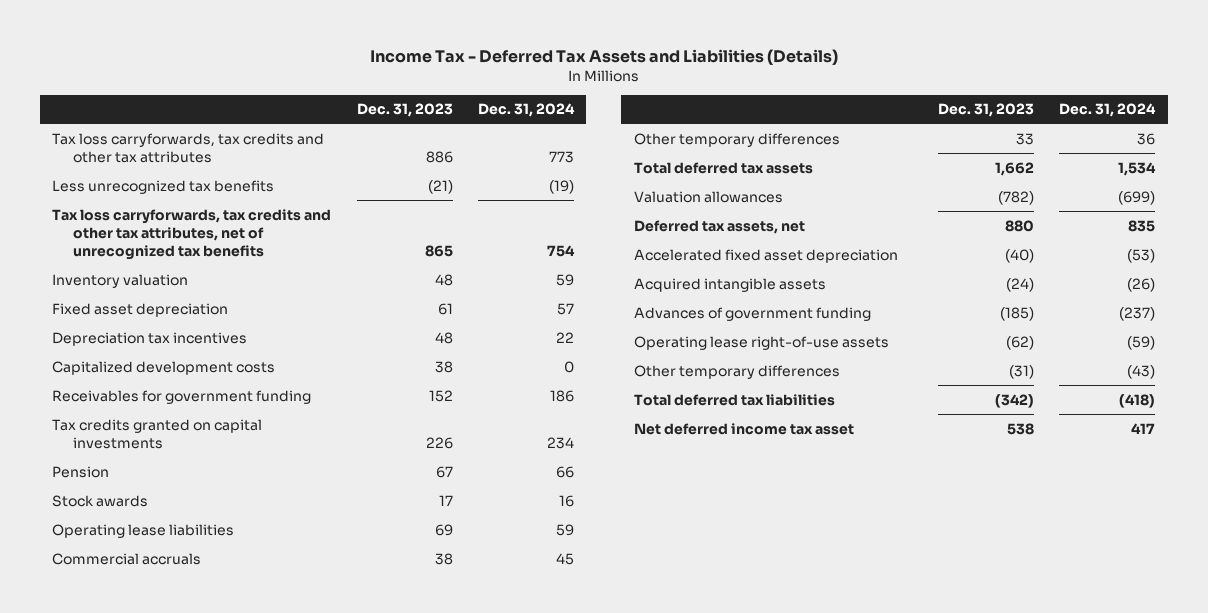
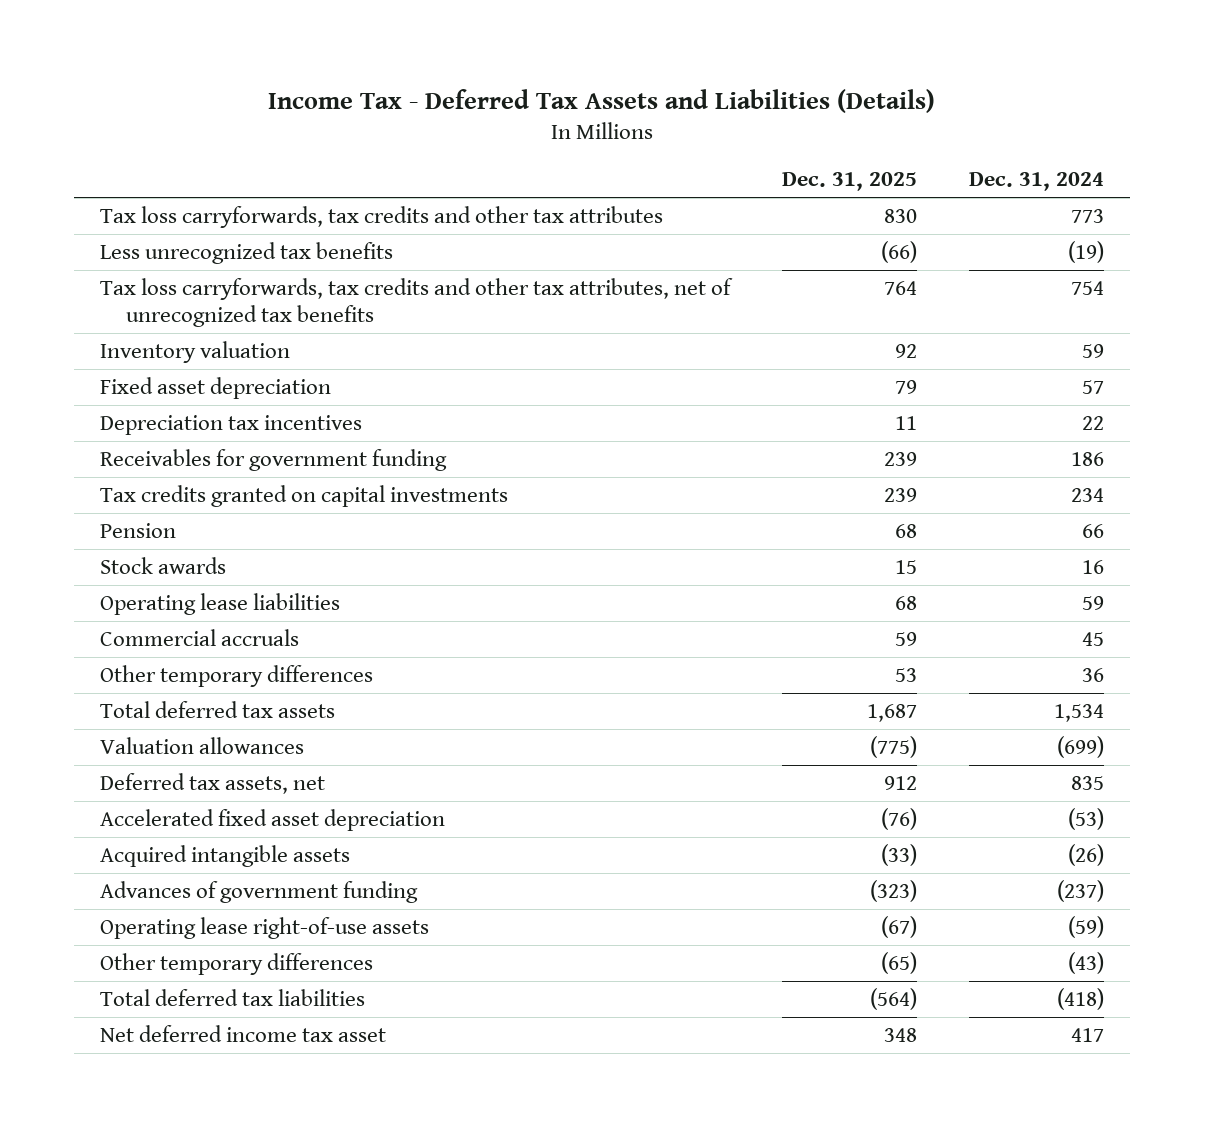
[356,103,453,118] Dec. 31, 2023 -> none
none -> [782,172,918,192] Dec. 31, 2025
[52,360,276,375] Capitalized development costs -> none

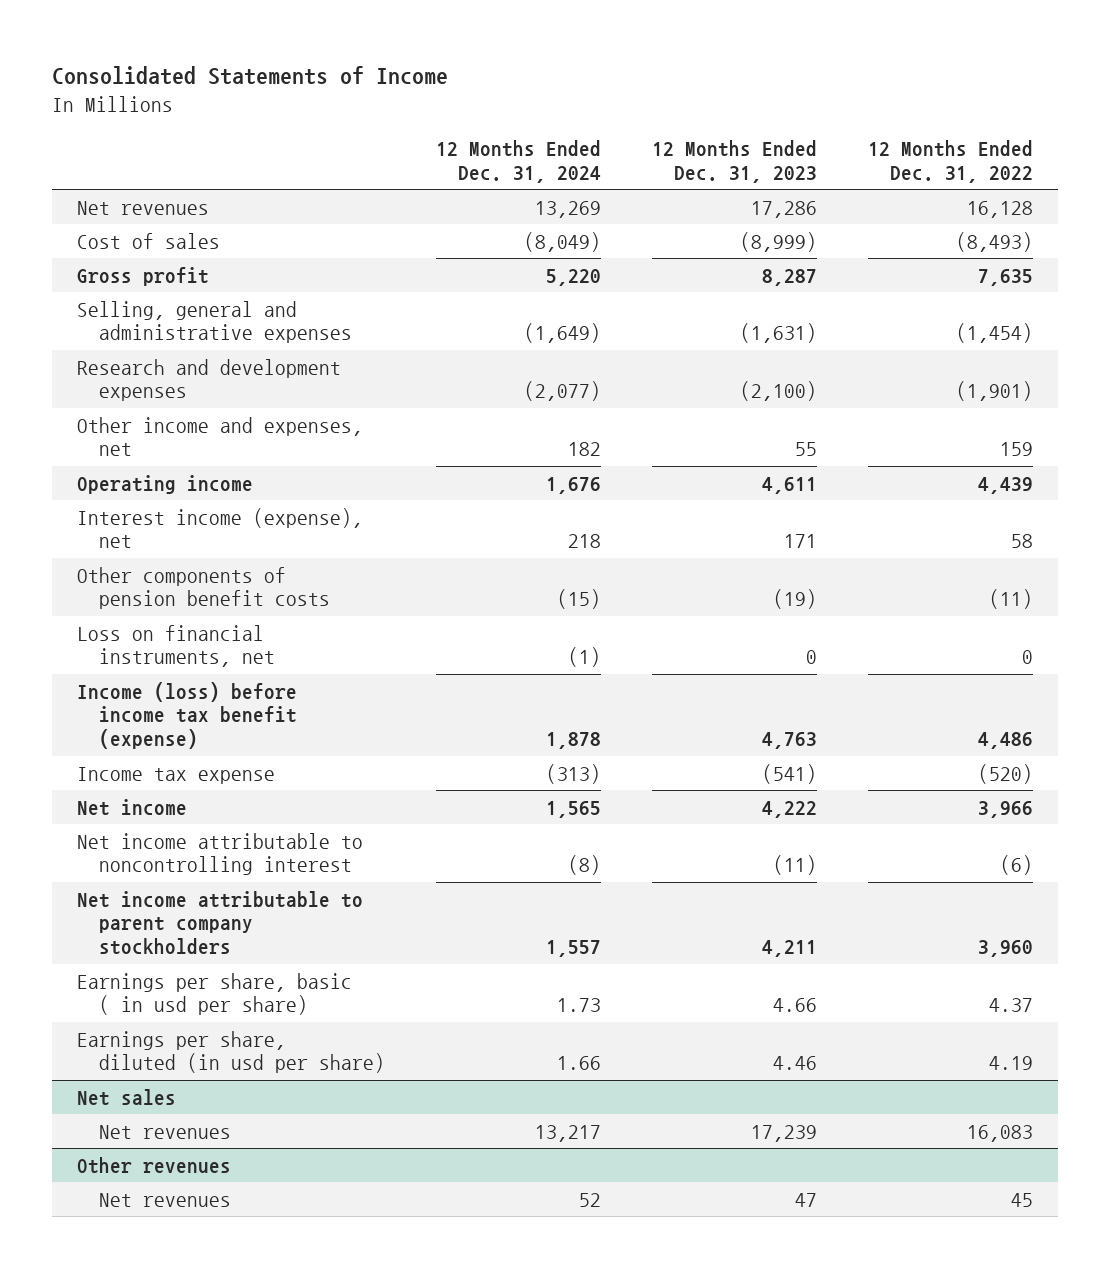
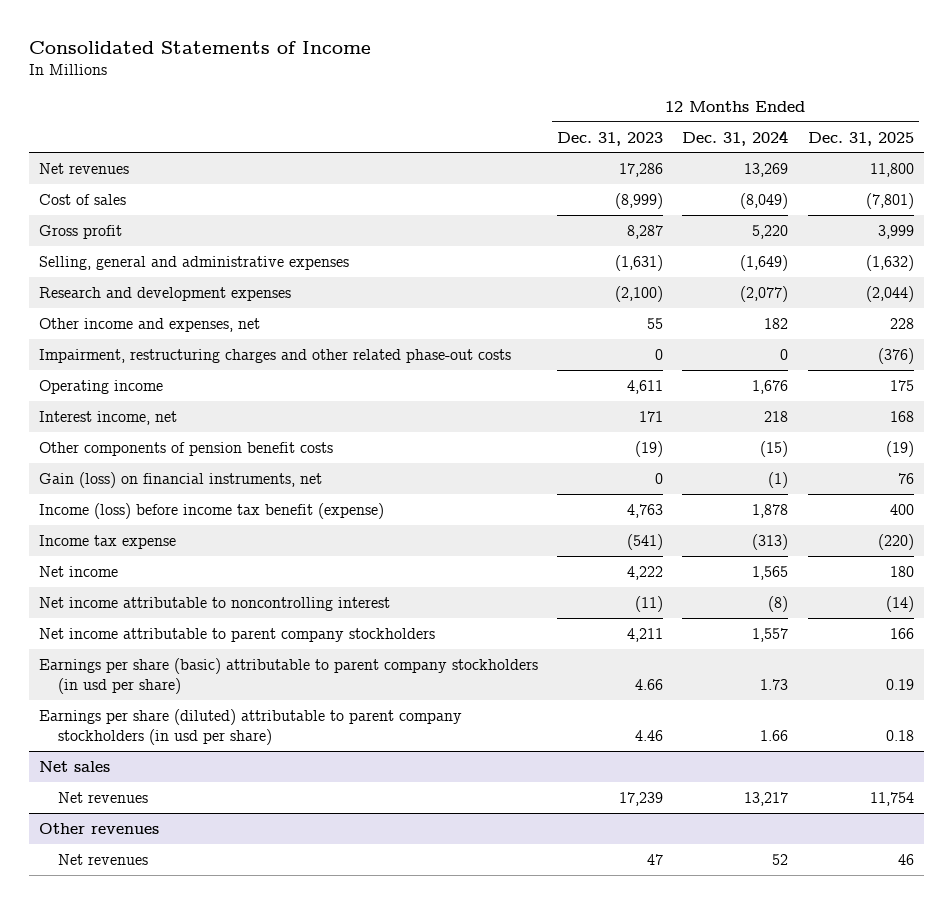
[867,139,1033,183] 12 Months Ended Dec. 31, 2022 -> none
none -> [807,131,914,146] Dec. 31, 2025
none -> [38,348,511,363] Impairment, restructuring charges and other related phase-out costs
[77,507,364,549] Interest income (expense), net -> [38,410,177,425] Interest income, net
[77,624,276,668] Loss on financial instruments, net -> [38,471,322,488] Gain (loss) on financial instruments, net
[77,972,353,1016] Earnings per share, basic ( in usd per share) -> [38,657,538,695] Earnings per share (basic) attributable to parent company stockholders (in usd per share)
[77,1030,386,1074] Earnings per share, diluted (in usd per share) -> [38,708,462,746] Earnings per share (diluted) attributable to parent company stockholders (in usd per share)

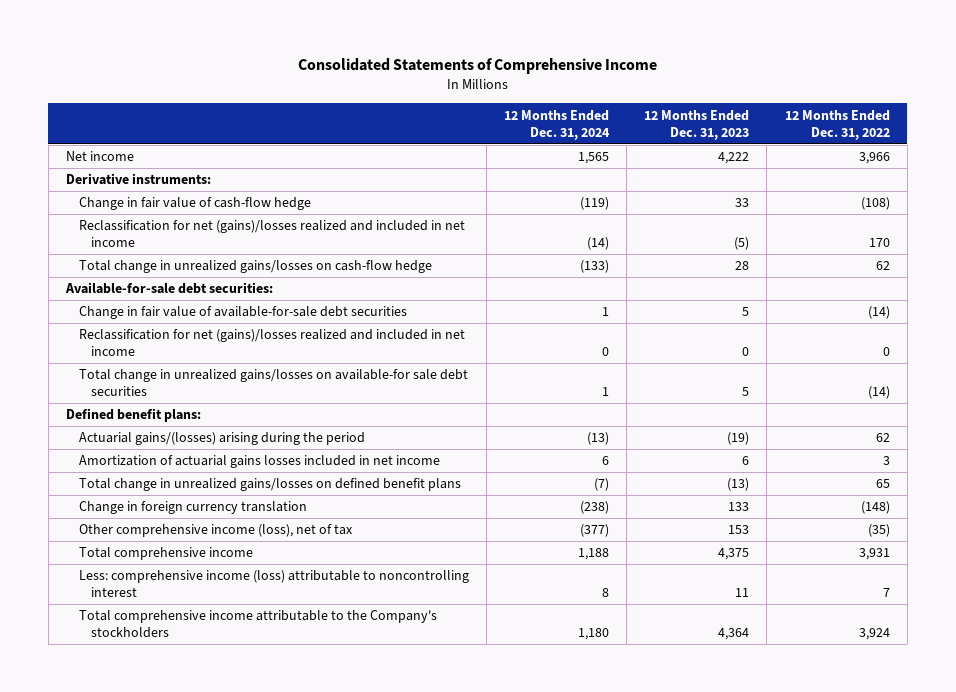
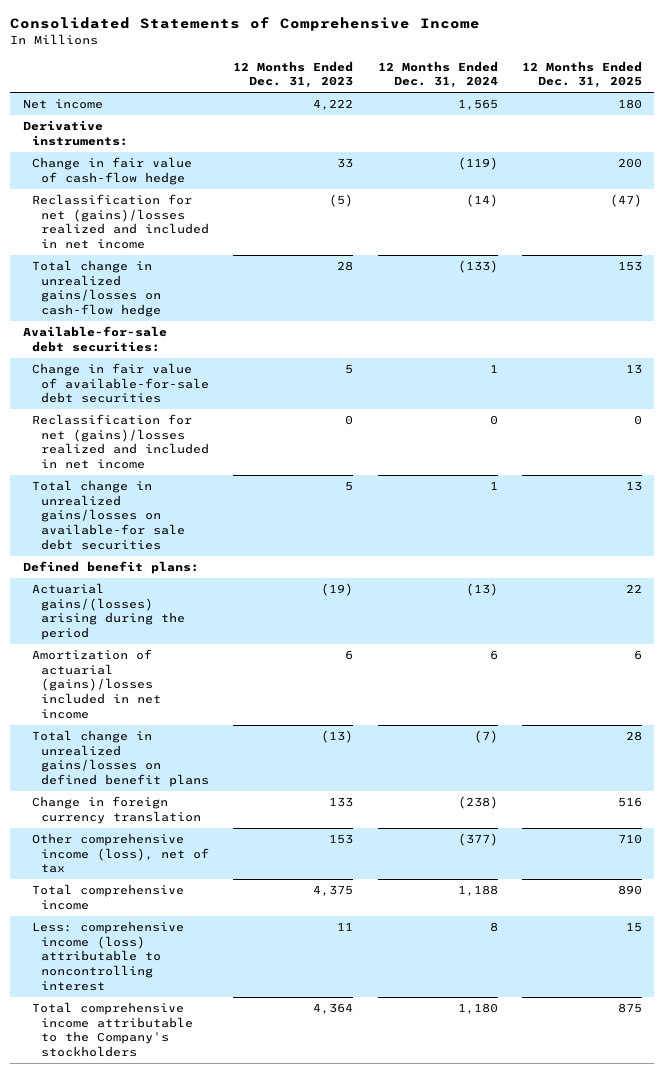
[784,109,890,140] 12 Months Ended Dec. 31, 2022 -> none
none -> [522,60,643,89] 12 Months Ended Dec. 31, 2025
[78,455,440,469] Amortization of actuarial gains losses included in net income -> [31,649,162,719] Amortization of actuarial (gains)/losses included in net income

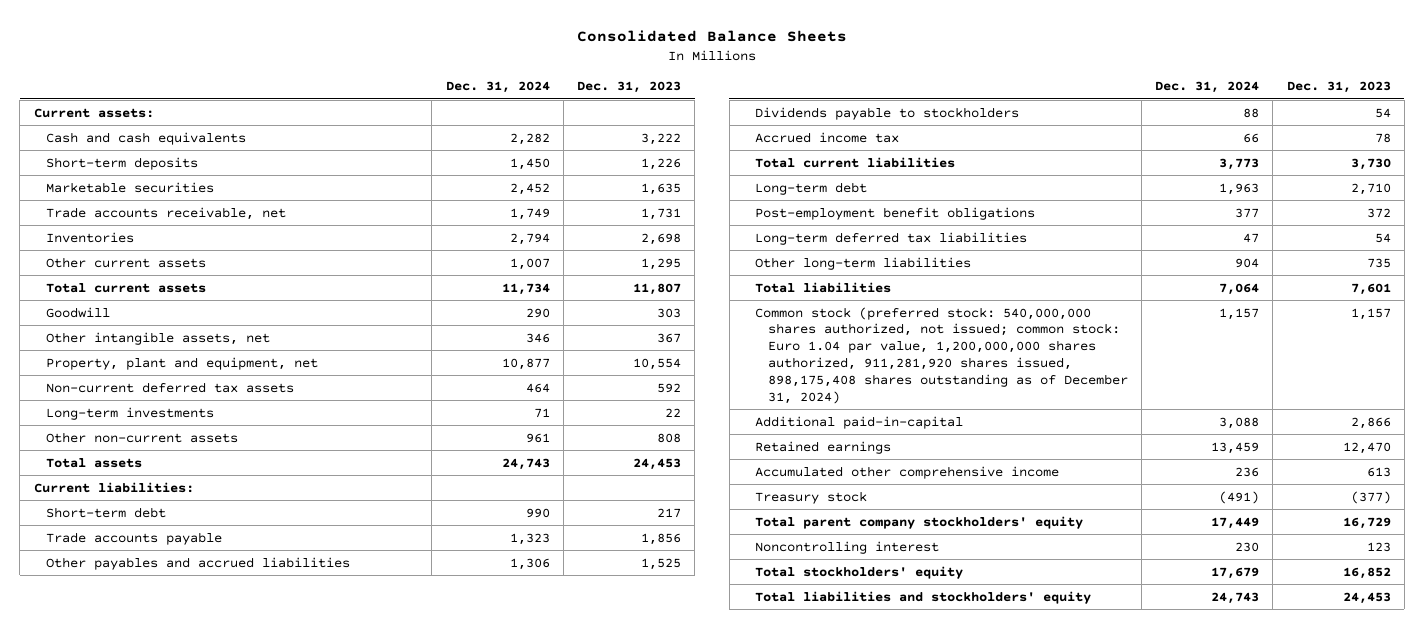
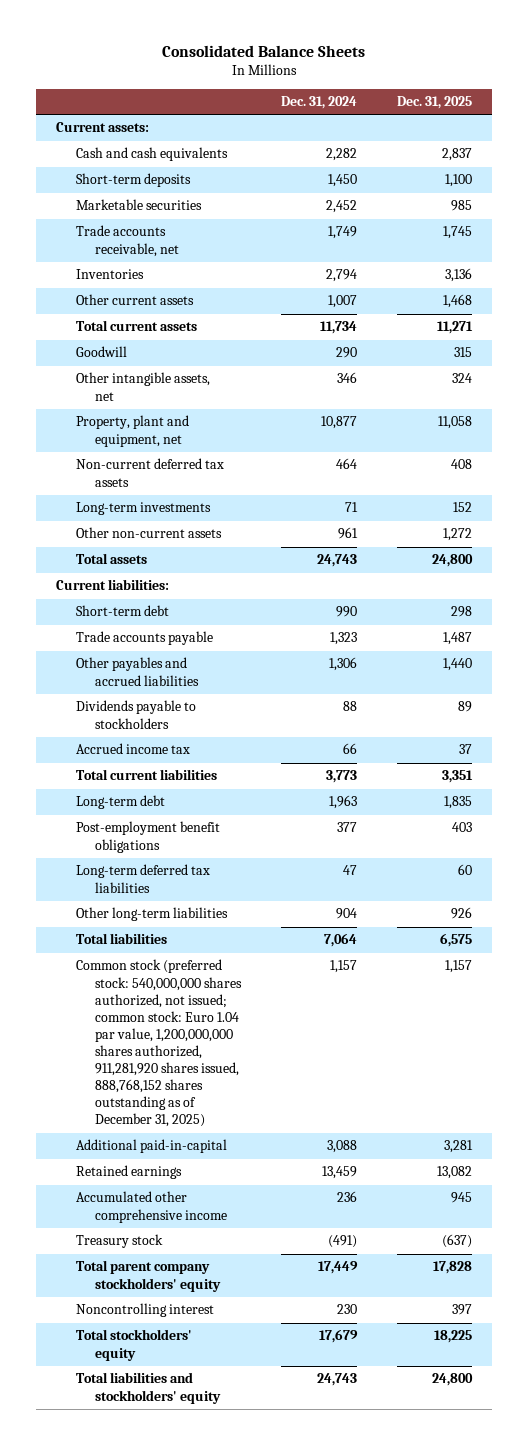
[577,81,682,94] Dec. 31, 2023 -> none
none -> [397,96,473,110] Dec. 31, 2025
[755,306,1128,404] Common stock (preferred stock: 540,000,000 shares authorized, not issued; common stock: Euro 1.04 par value, 1,200,000,000 shares authorized, 911,281,920 shares issued, 898,175,408 shares outstanding as of December 31, 2024) -> [75,959,243,1128] Common stock (preferred stock: 540,000,000 shares authorized, not issued; common stock: Euro 1.04 par value, 1,200,000,000 shares authorized, 911,281,920 shares issued, 888,768,152 shares outstanding as of December 31, 2025)

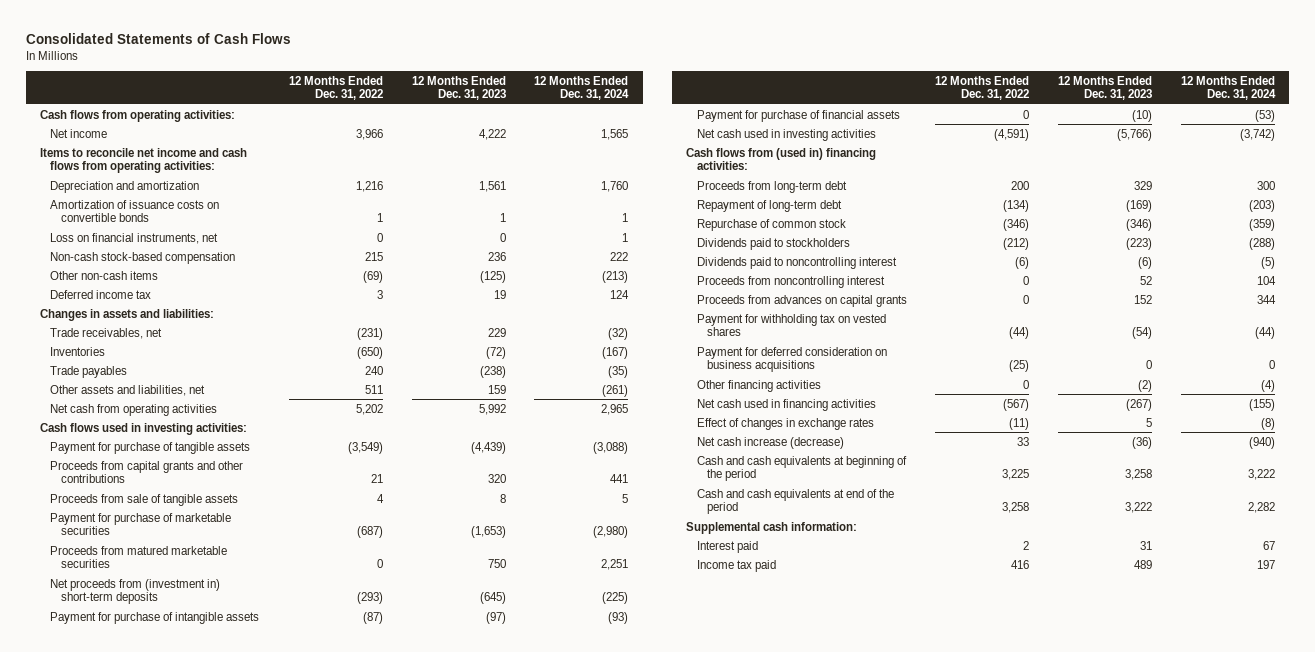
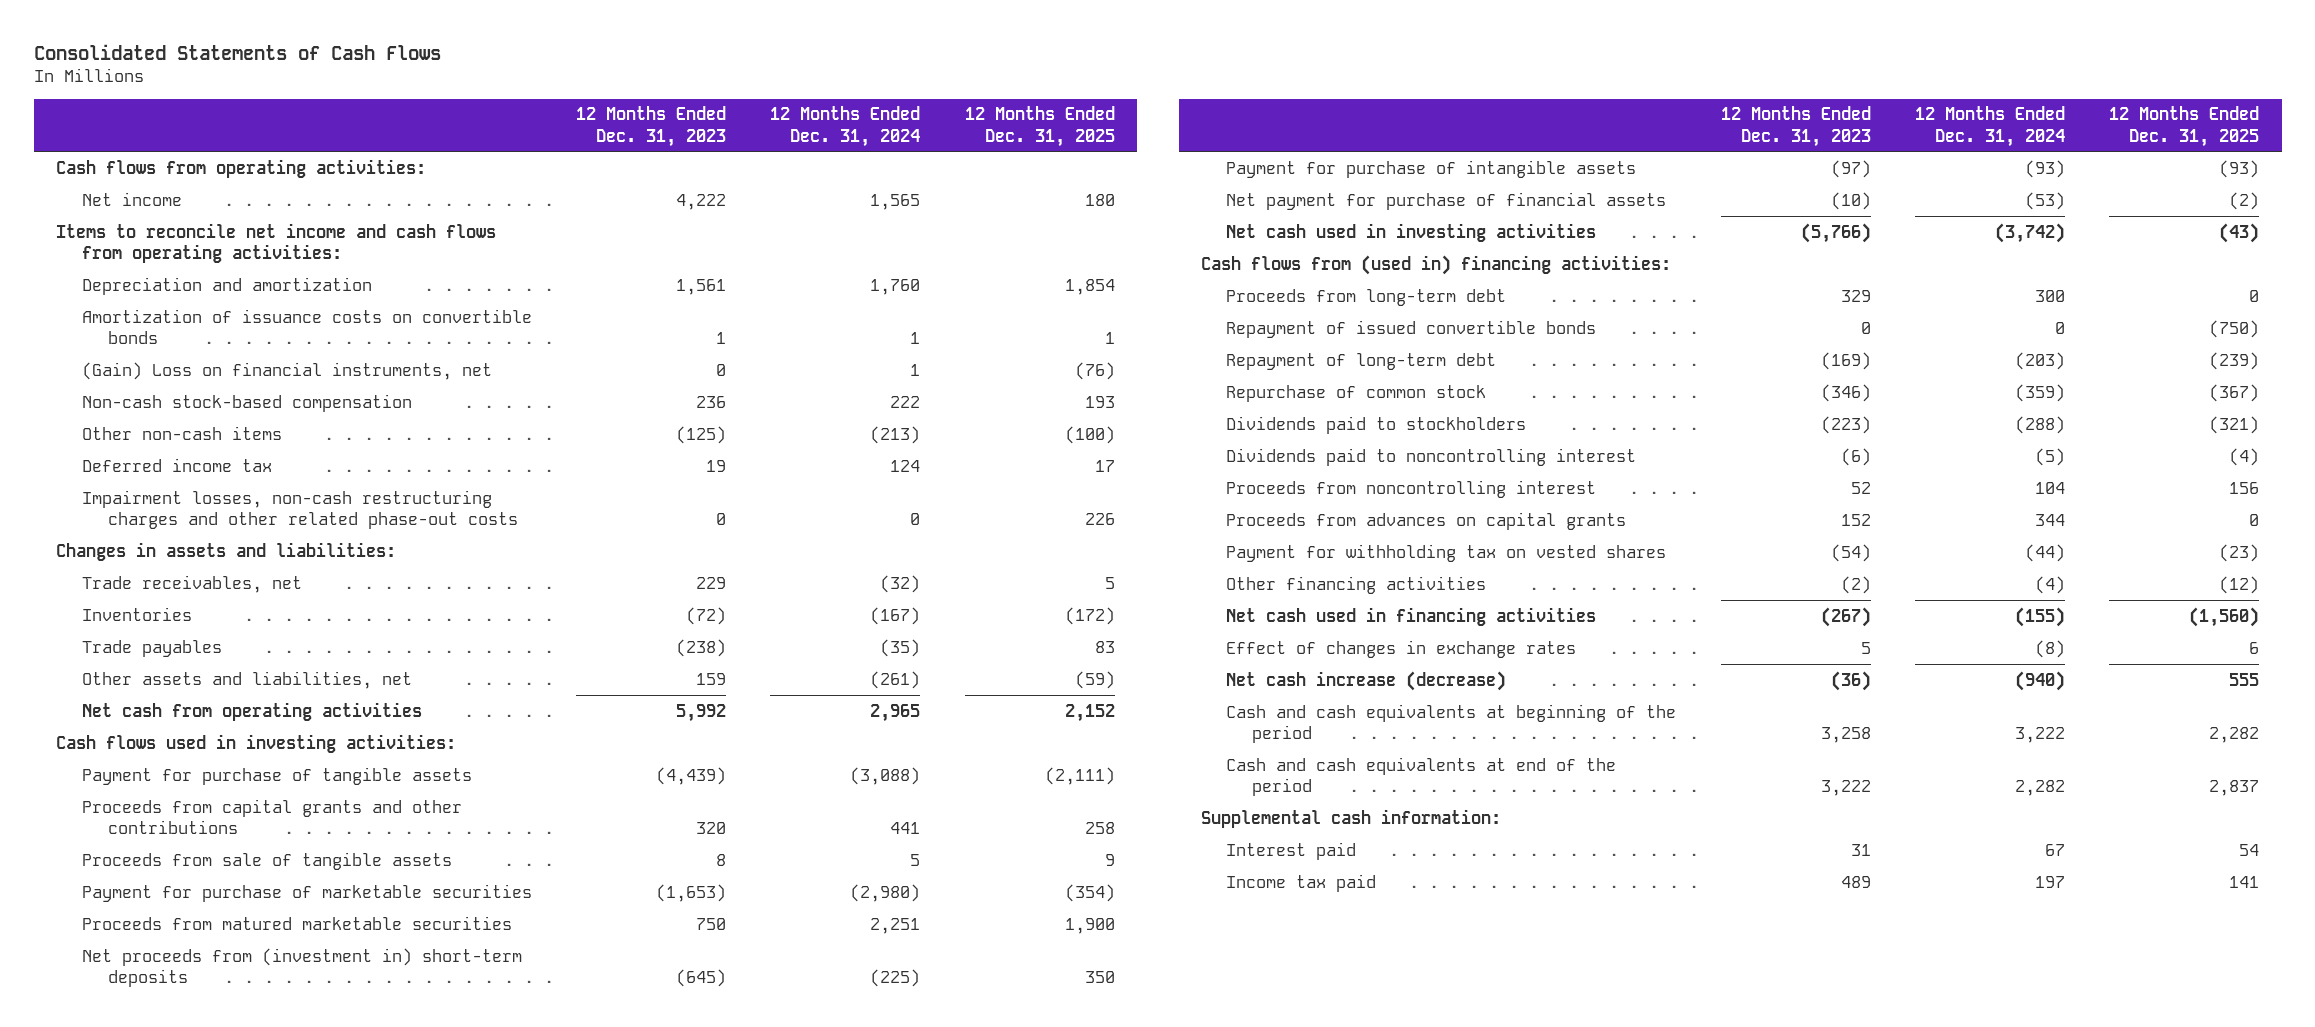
[289,75,384,101] 12 Months Ended Dec. 31, 2022 -> none
none -> [964,106,1115,147] 12 Months Ended Dec. 31, 2025
[50,232,219,244] Loss on financial instruments, net -> [81,361,492,380] (Gain) Loss on financial instruments, net
none -> [81,489,518,529] Impairment losses, non-cash restructuring charges and other related phase-out costs
[696,109,900,122] Payment for purchase of financial assets -> [1226,191,1667,210] Net payment for purchase of financial assets
none -> [1226,319,1597,338] Repayment of issued convertible bonds
[696,346,887,373] Payment for deferred consideration on business acquisitions -> none

